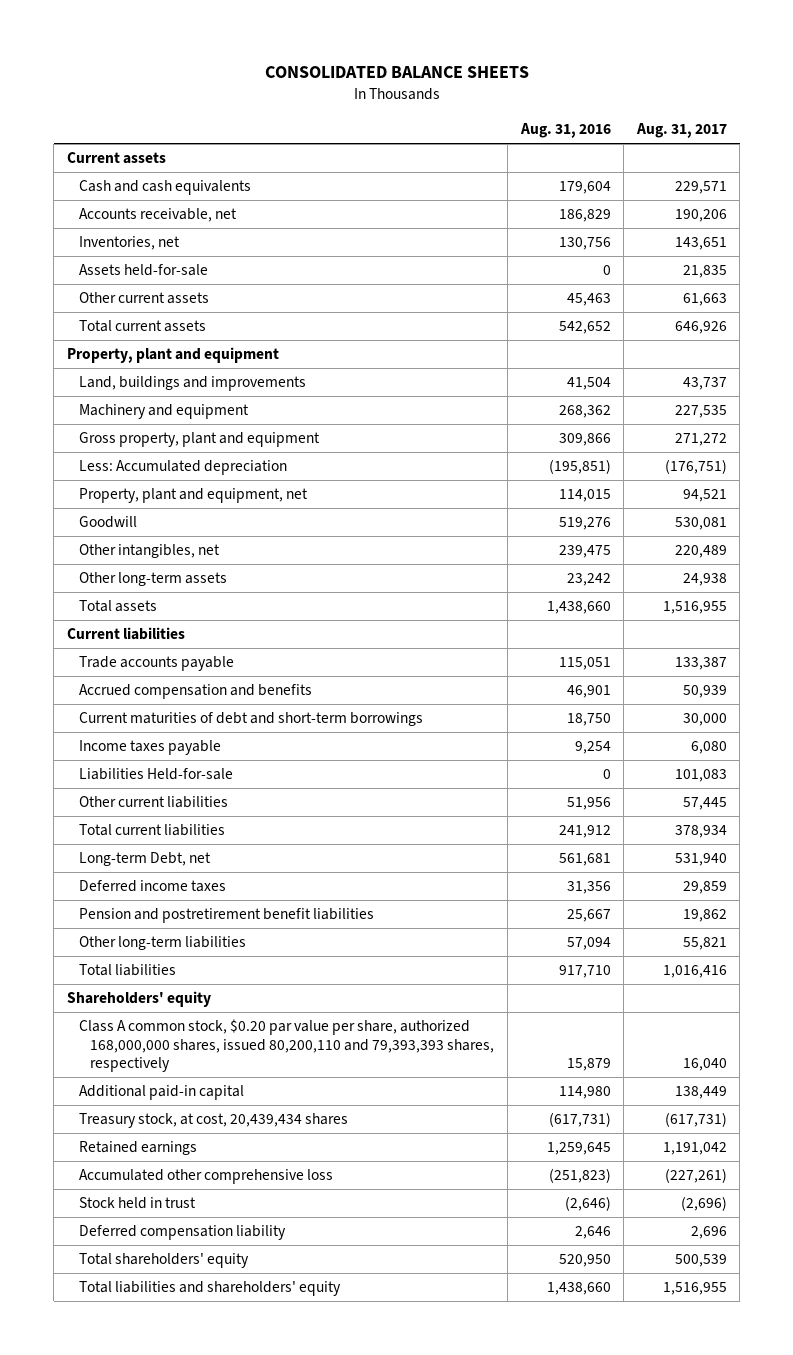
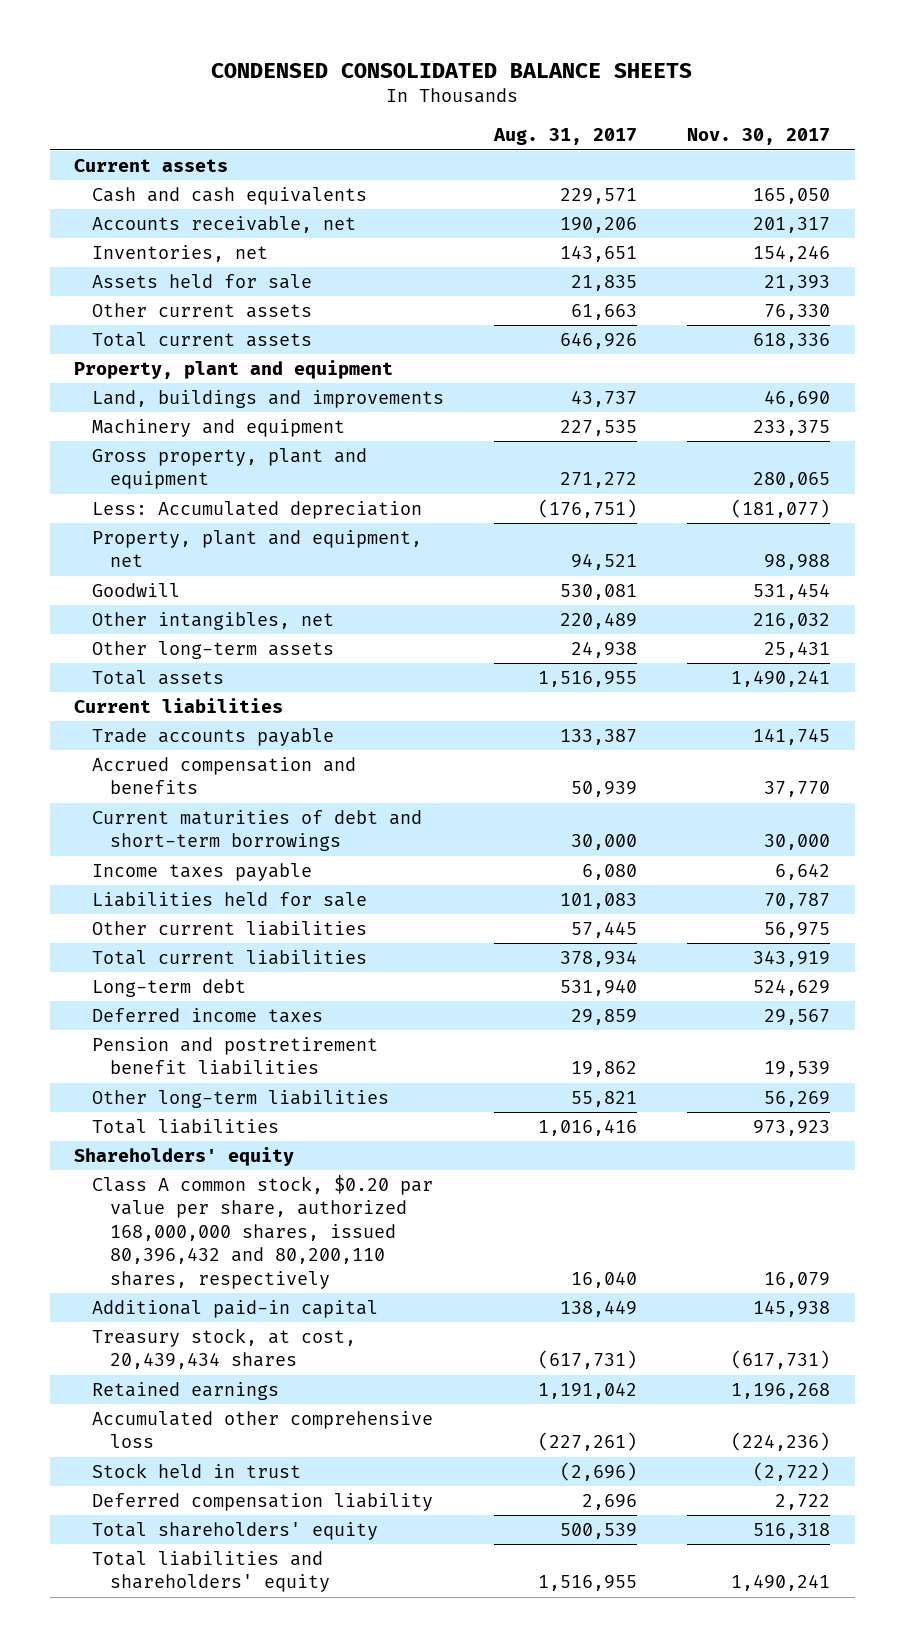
[264,65,529,78] CONSOLIDATED BALANCE SHEETS -> [211,62,693,78] CONDENSED CONSOLIDATED BALANCE SHEETS
[519,122,611,138] Aug. 31, 2016 -> none
none -> [686,128,830,146] Nov. 30, 2017
[78,264,208,277] Assets held-for-sale -> [92,273,313,289] Assets held for sale
[78,768,233,781] Liabilities Held-for-sale -> [92,891,368,907] Liabilities held for sale
[78,852,211,867] Long-term Debt, net -> [92,978,247,997] Long-term debt
[78,1019,495,1072] Class A common stock, $0.20 par value per share, authorized 168,000,000 shares, issued 80,200,110 and 79,393,393 shares, respectively -> [92,1174,434,1289] Class A common stock, $0.20 par value per share, authorized 168,000,000 shares, issued 80,396,432 and 80,200,110 shares, respectively

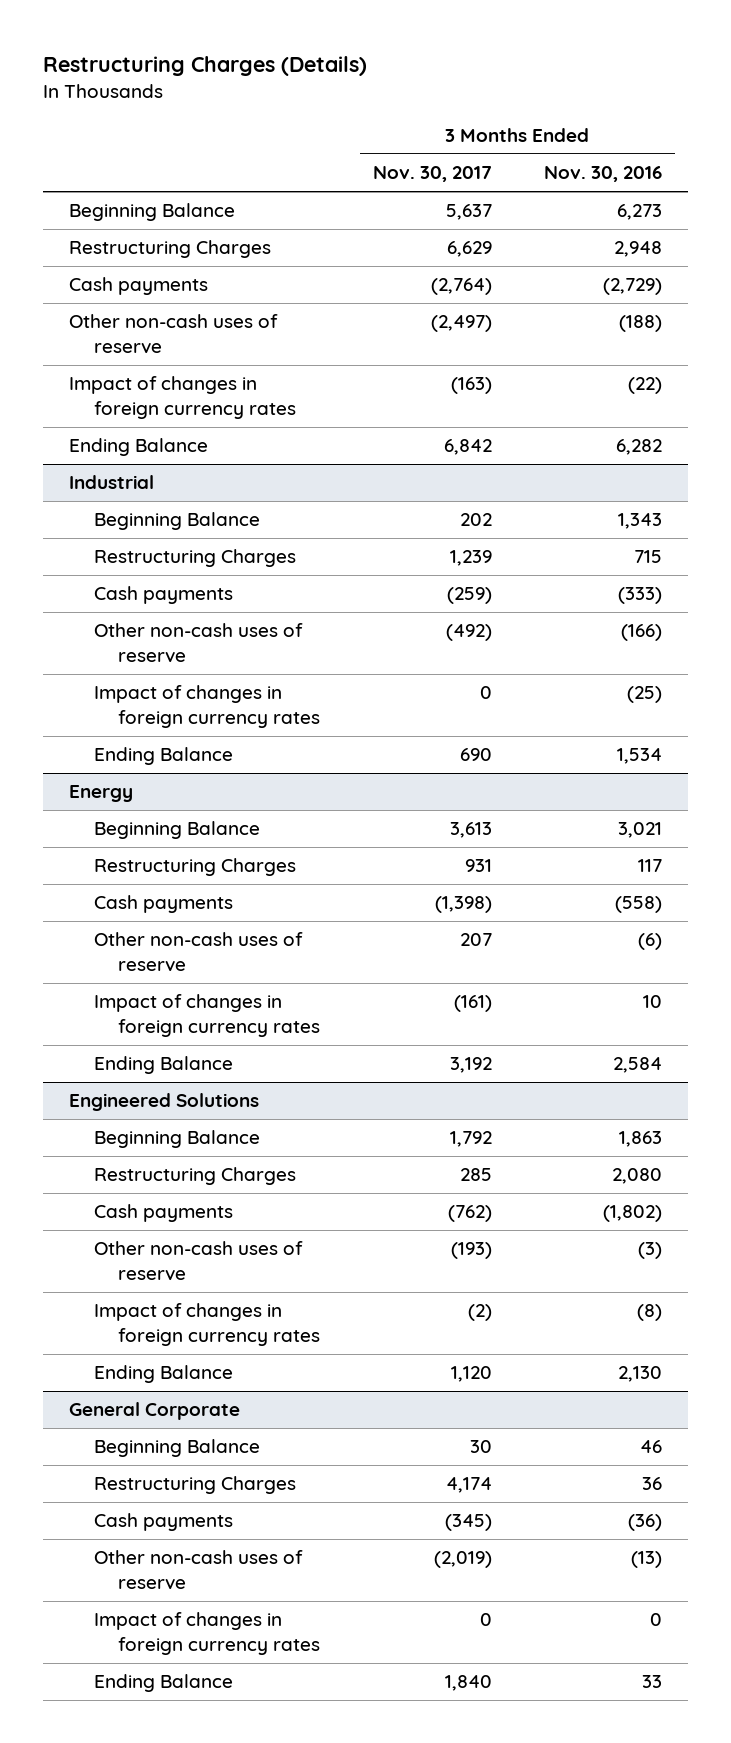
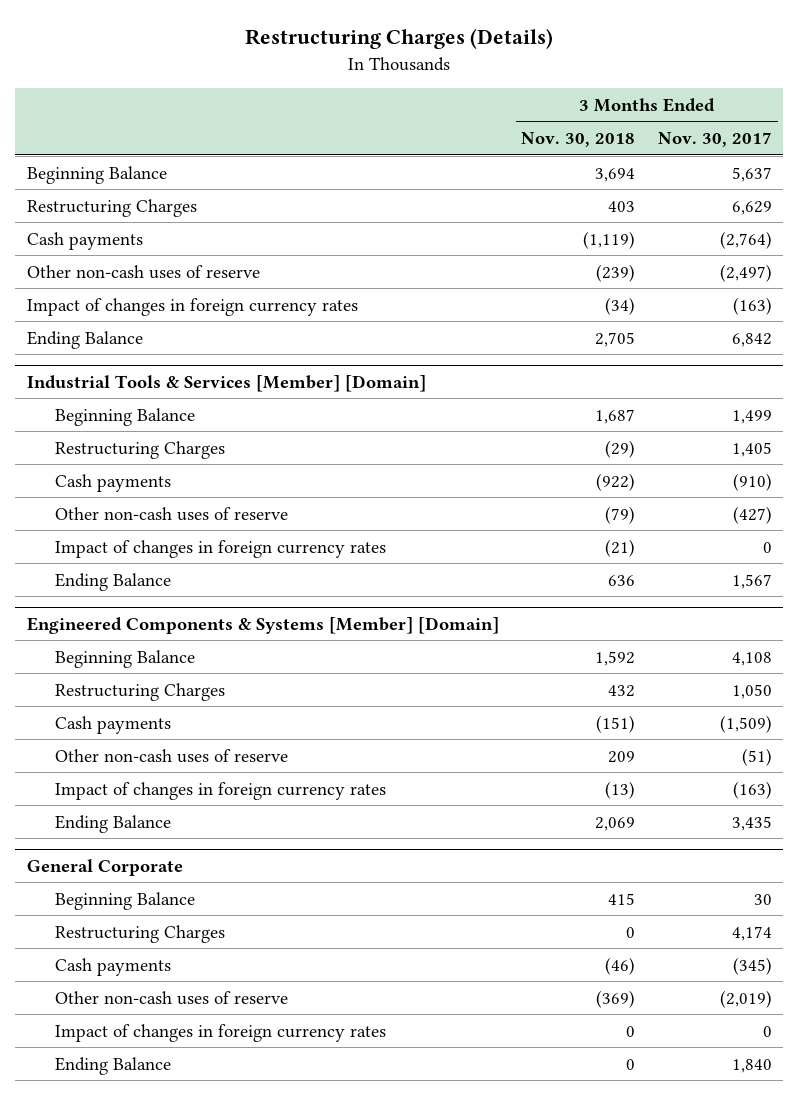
[543,166,662,183] Nov. 30, 2016 -> none
none -> [521,132,636,148] Nov. 30, 2018
[69,475,155,490] Industrial -> none
none -> [26,374,426,392] Industrial Tools & Services [Member] [Domain]
[459,513,492,527] 202 -> [731,409,772,424] 1,499
[449,550,492,567] 1,239 -> [731,441,772,457] 1,405
[446,587,492,605] (259) -> [732,472,772,491] (910)
[445,624,492,642] (492) -> [732,505,772,524] (427)
[69,785,134,803] Energy -> none
[69,1093,260,1112] Engineered Solutions -> none
[93,1130,260,1149] Beginning Balance -> none
[93,1167,296,1186] Restructuring Charges -> none
[93,1204,233,1223] Cash payments -> none
[93,1241,303,1281] Other non-cash uses of reserve -> none
[93,1303,321,1346] Impact of changes in foreign currency rates -> none
[93,1365,233,1384] Ending Balance -> none
[459,748,492,762] 690 -> [731,573,772,589] 1,567
none -> [26,616,499,634] Engineered Components & Systems [Member] [Domain]
[449,822,492,839] 3,613 -> [731,651,772,666] 4,108
[464,859,492,873] 931 -> [731,683,772,699] 1,050
[434,896,492,914] (1,398) -> [719,714,772,733] (1,509)
[459,933,492,947] 207 -> [741,747,772,766] (51)
[453,995,492,1013] (161) -> [732,780,772,799] (163)
[449,1057,492,1074] 3,192 -> [731,815,772,831] 3,435

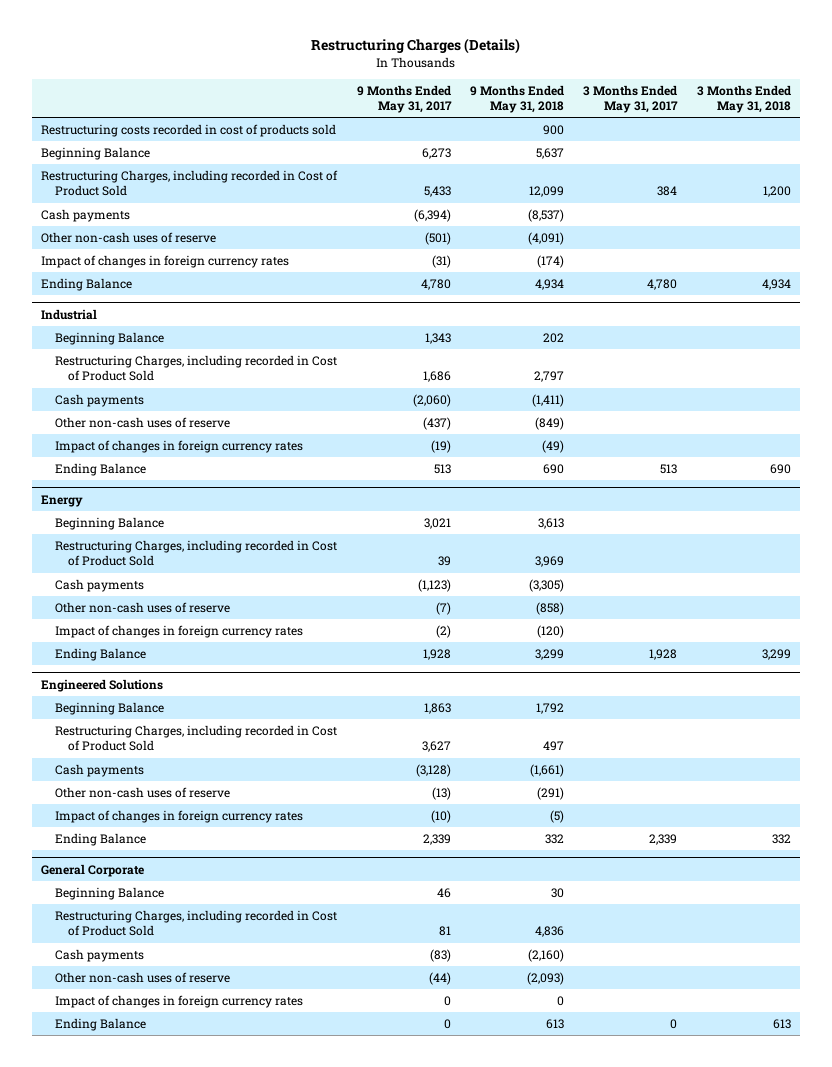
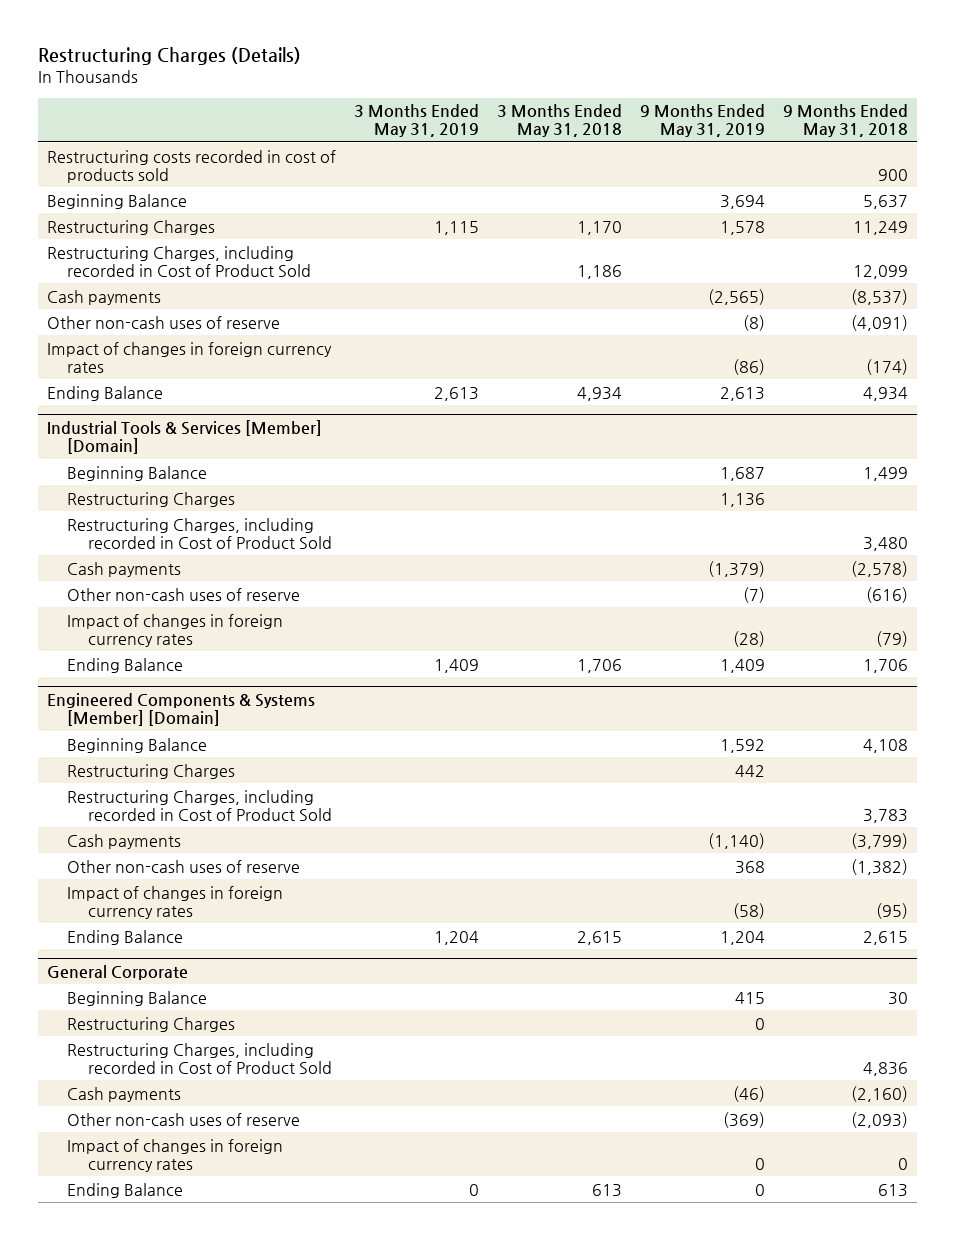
[356,84,452,114] 9 Months Ended May 31, 2017 -> none
[583,84,679,114] 3 Months Ended May 31, 2017 -> none
none -> [353,104,479,138] 3 Months Ended May 31, 2019
none -> [640,104,766,138] 9 Months Ended May 31, 2019
none -> [46,219,215,235] Restructuring Charges
[762,186,791,198] 1,200 -> [576,264,622,279] 1,186
[41,308,98,320] Industrial -> none
[41,494,84,507] Energy -> none
[41,678,164,692] Engineered Solutions -> none
[54,701,164,715] Beginning Balance -> none
[54,724,337,752] Restructuring Charges, including recorded in Cost of Product Sold -> none
[54,763,144,777] Cash payments -> none
[54,786,230,798] Other non-cash uses of reserve -> none
[54,809,303,823] Impact of changes in foreign currency rates -> none
[54,832,146,846] Ending Balance -> none
none -> [46,419,322,454] Industrial Tools & Services [Member] [Domain]
[543,332,565,343] 202 -> [863,466,909,481] 1,499
none -> [67,491,236,507] Restructuring Charges
[534,371,565,383] 2,797 -> [863,536,909,551] 3,480
[532,393,565,407] (1,411) -> [851,560,909,577] (2,578)
[535,416,565,430] (849) -> [866,586,909,603] (616)
[542,439,565,453] (49) -> [876,630,909,647] (79)
[543,463,565,474] 690 -> [863,658,909,673] 1,706
[769,463,791,474] 690 -> [576,658,622,673] 1,706
none -> [46,692,315,726] Engineered Components & Systems [Member] [Domain]
[538,517,565,529] 3,613 -> [863,738,909,753] 4,108
none -> [67,763,236,779] Restructuring Charges
[535,556,565,568] 3,969 -> [863,808,909,823] 3,783
[529,578,565,592] (3,305) -> [851,832,909,849] (3,799)
[536,601,565,615] (858) -> [851,858,909,875] (1,382)
[537,624,565,638] (120) -> [876,902,909,919] (95)
[535,648,565,660] 3,299 -> [863,930,909,945] 2,615
[761,648,791,660] 3,299 -> [576,930,622,945] 2,615
none -> [67,1016,236,1032] Restructuring Charges

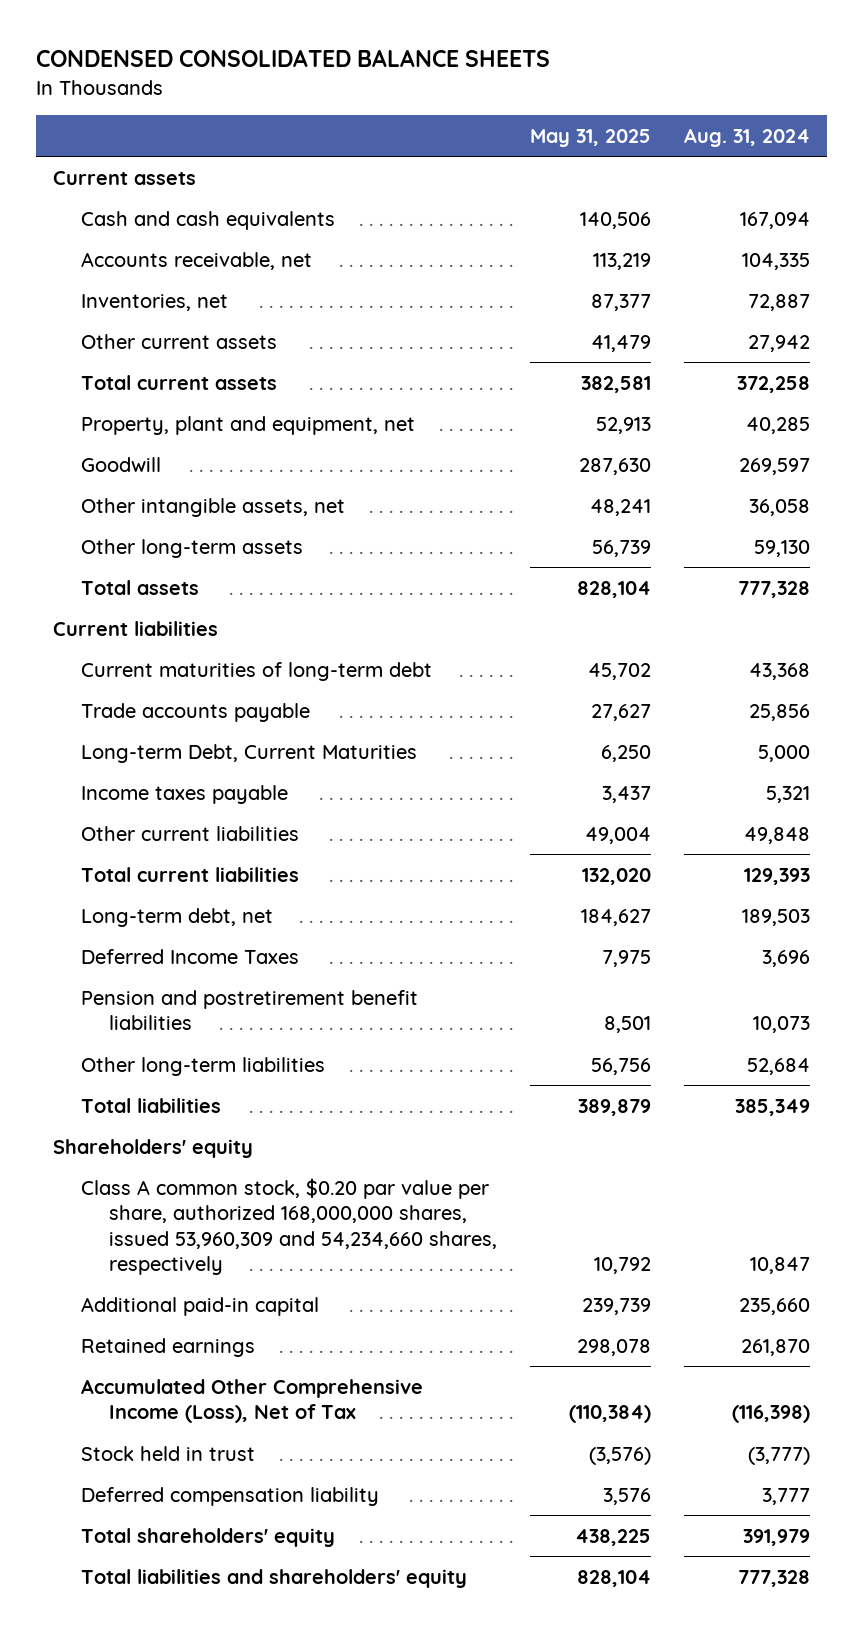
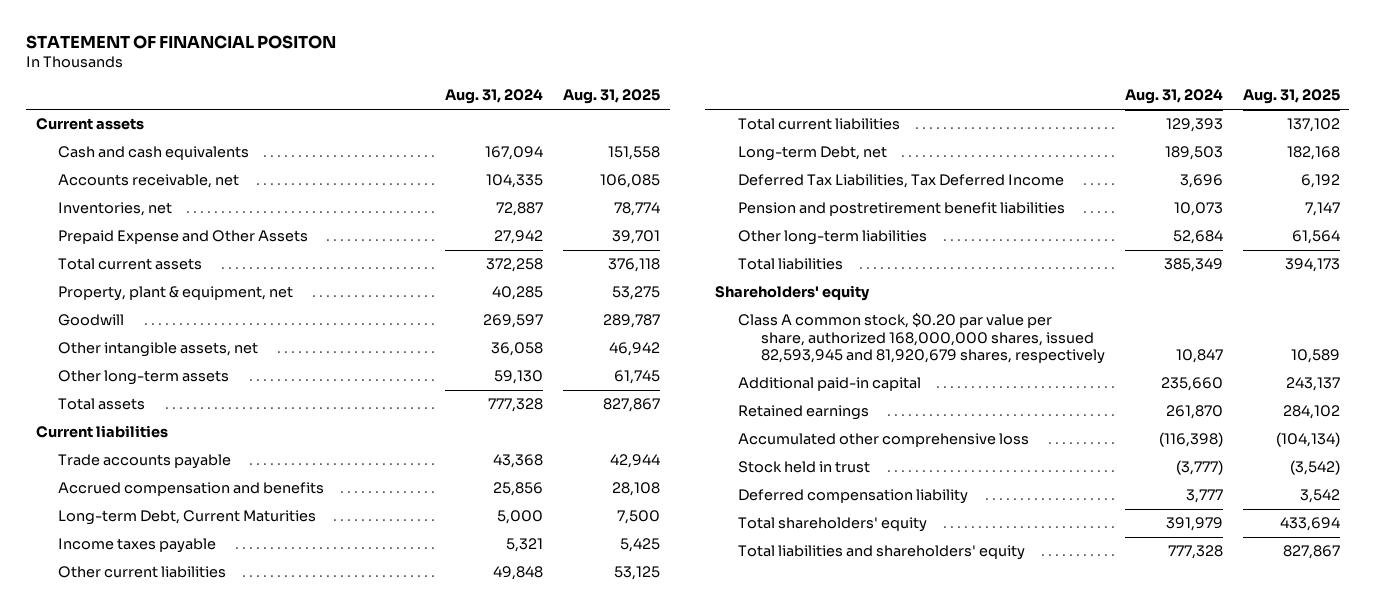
[35,49,550,68] CONDENSED CONSOLIDATED BALANCE SHEETS -> [25,34,336,49] STATEMENT OF FINANCIAL POSITON
[530,128,652,147] May 31, 2025 -> none
none -> [562,89,660,105] Aug. 31, 2025
[80,333,277,349] Other current assets -> [58,230,309,245] Prepaid Expense and Other Assets
[80,415,415,435] Property, plant and equipment, net -> [58,286,294,302] Property, plant & equipment, net
[80,661,432,681] Current maturities of long-term debt -> [58,454,232,470] Trade accounts payable
[80,702,310,722] Trade accounts payable -> [58,482,325,497] Accrued compensation and benefits
[80,907,273,927] Long-term debt, net -> [738,146,888,162] Long-term Debt, net
[80,948,299,964] Deferred Income Taxes -> [738,174,1065,189] Deferred Tax Liabilities, Tax Deferred Income
[80,1177,497,1275] Class A common stock, $0.20 par value per share, authorized 168,000,000 shares, issued 53,960,309 and 54,234,660 shares, respectively -> [738,313,1105,365] Class A common stock, $0.20 par value per share, authorized 168,000,000 shares, issued 82,593,945 and 81,920,679 shares, respectively
[80,1378,423,1424] Accumulated Other Comprehensive Income (Loss), Net of Tax -> [738,433,1030,448] Accumulated other comprehensive loss

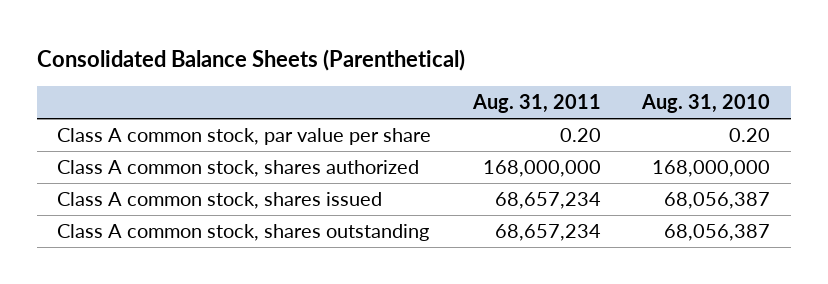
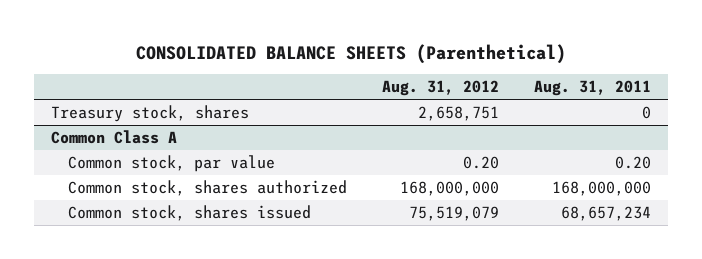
[36,48,465,71] Consolidated Balance Sheets (Parenthetical) -> [136,43,567,64] CONSOLIDATED BALANCE SHEETS (Parenthetical)
[641,94,771,114] Aug. 31, 2010 -> none
none -> [381,80,499,97] Aug. 31, 2012
[57,224,430,242] Class A common stock, shares outstanding -> none
none -> [51,105,250,123] Treasury stock, shares
none -> [51,130,178,145] Common Class A
[57,128,432,146] Class A common stock, par value per share -> [67,155,275,173] Common stock, par value
[57,160,420,178] Class A common stock, shares authorized -> [67,180,347,197] Common stock, shares authorized
[57,192,383,210] Class A common stock, shares issued -> [67,205,311,222] Common stock, shares issued

